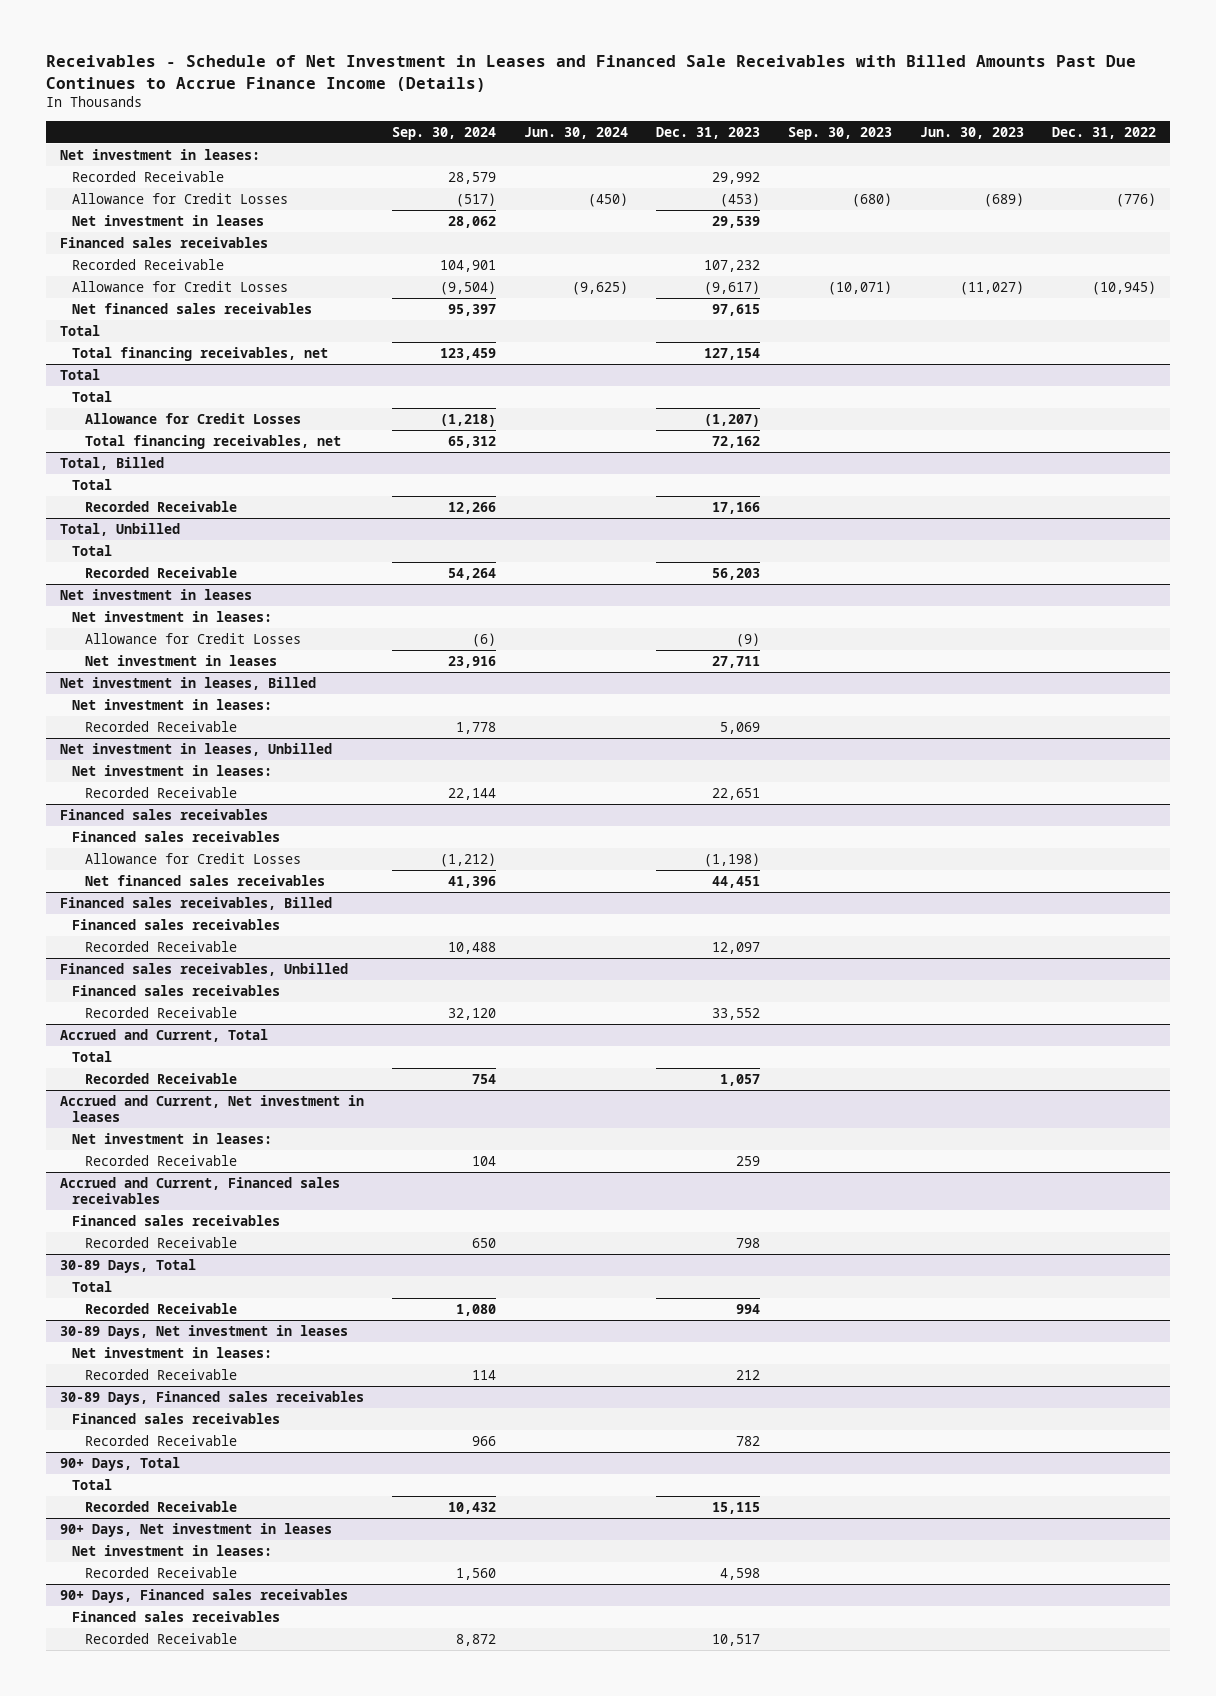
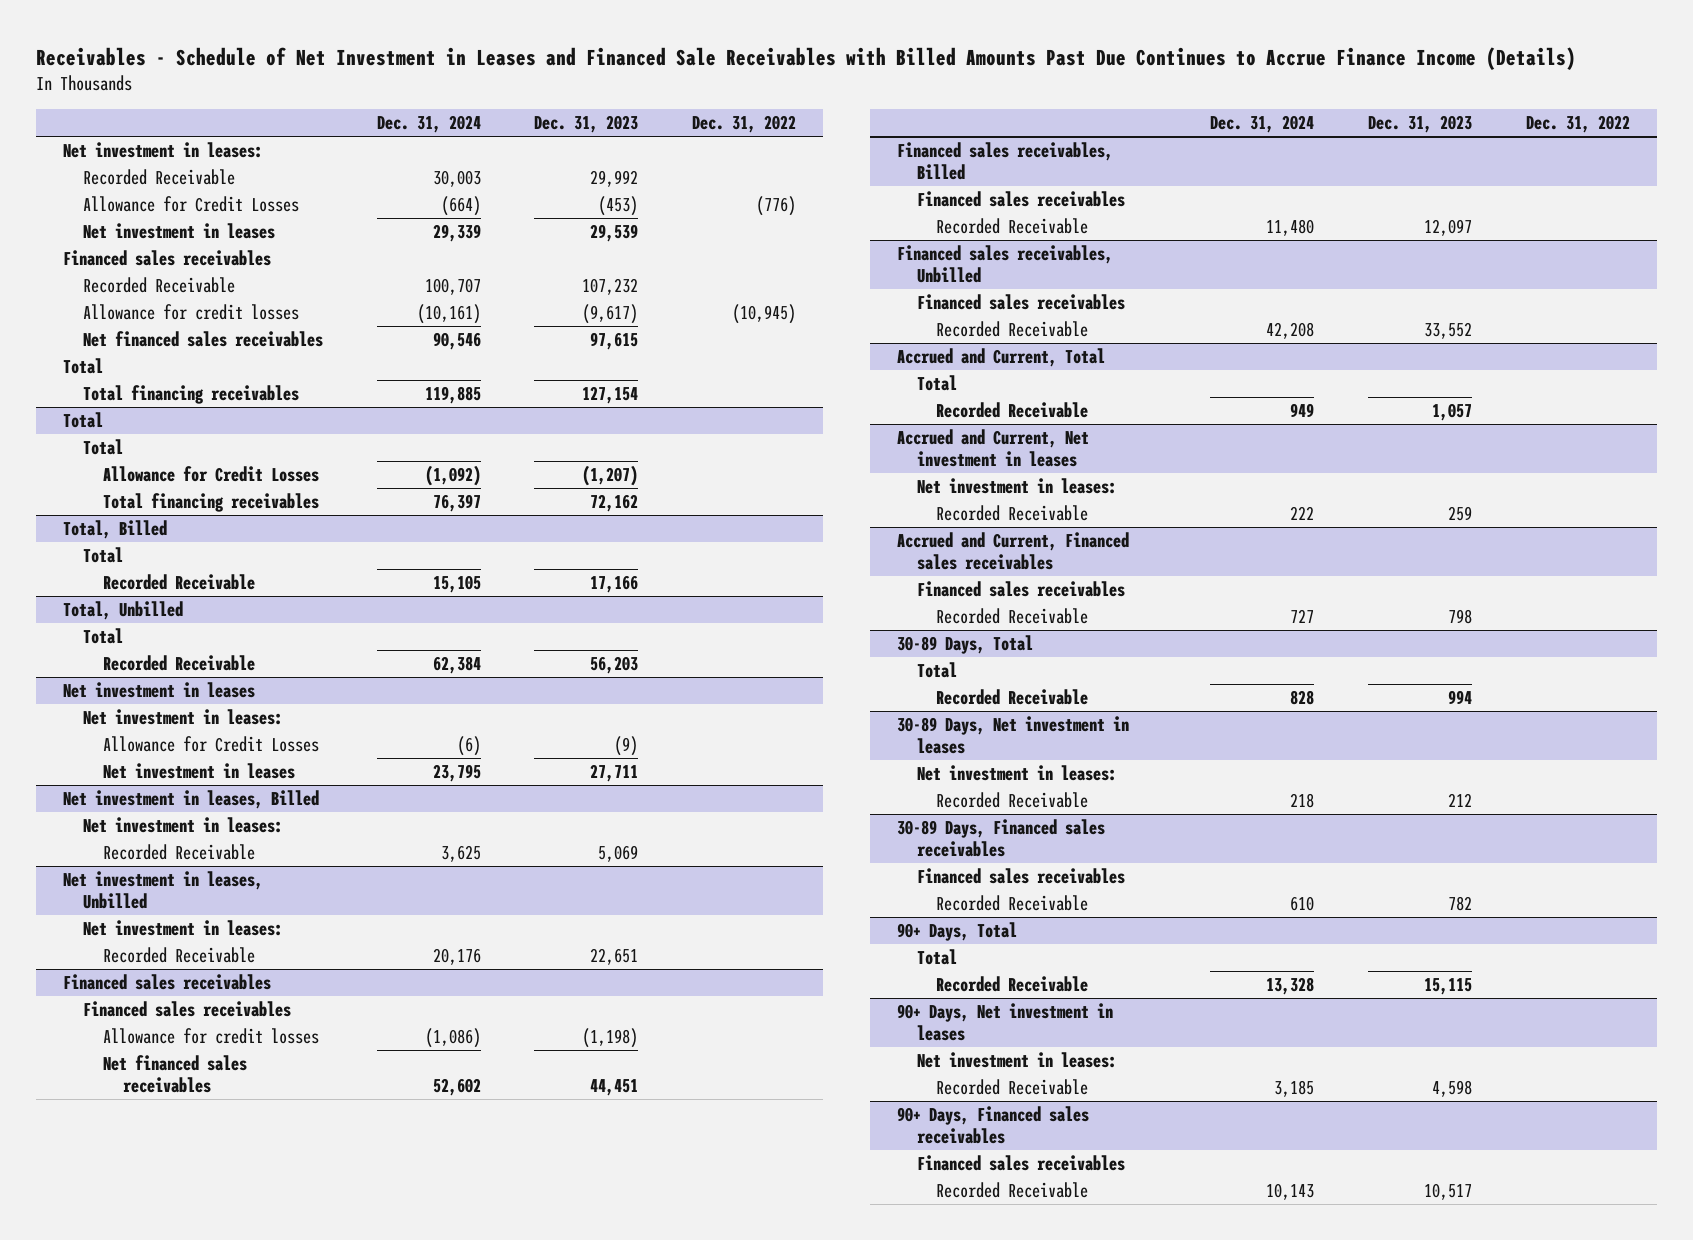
[392,126,497,140] Sep. 30, 2024 -> none
[524,126,629,139] Jun. 30, 2024 -> none
[787,126,892,140] Sep. 30, 2023 -> none
[919,126,1024,139] Jun. 30, 2023 -> none
none -> [376,115,481,134] Dec. 31, 2024
[72,280,289,292] Allowance for Credit Losses -> [82,304,299,321] Allowance for credit losses
[72,346,329,361] Total financing receivables, net -> [82,385,299,405] Total financing receivables
[84,434,341,449] Total financing receivables, net -> [102,493,319,513] Total financing receivables
[84,852,301,864] Allowance for Credit Losses -> [102,1028,319,1045] Allowance for credit losses

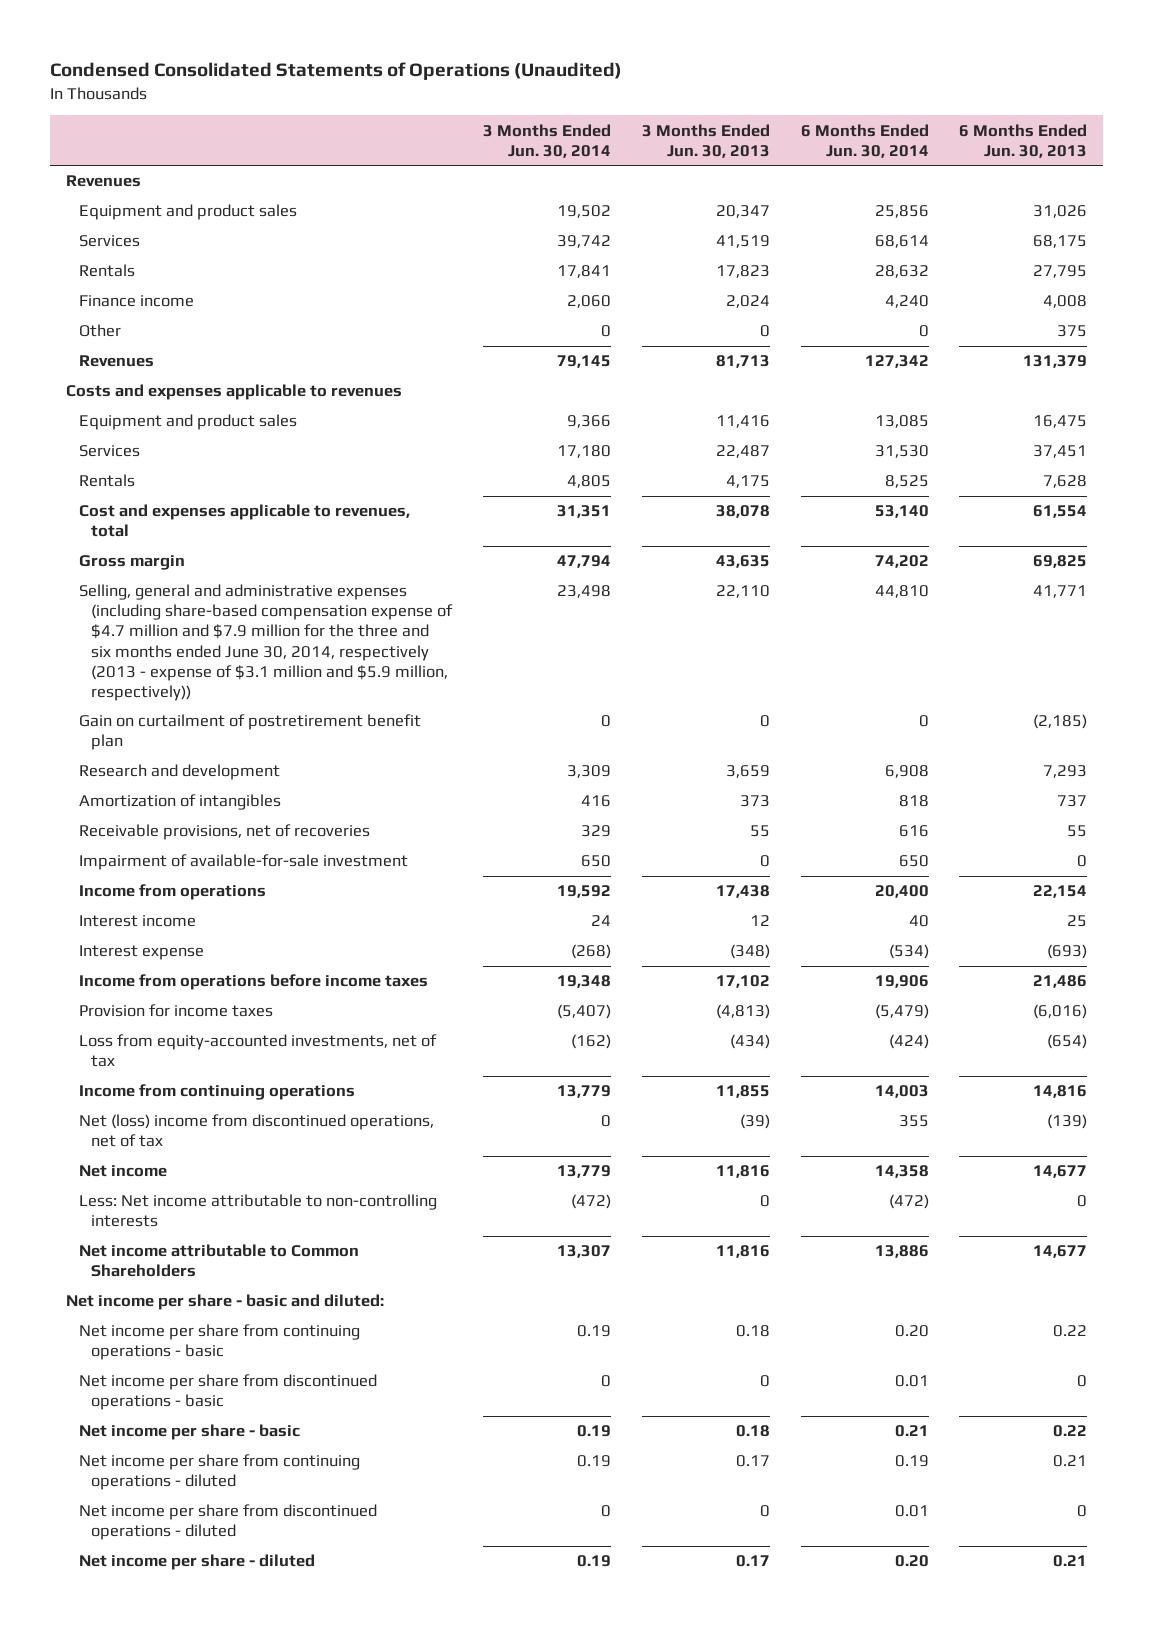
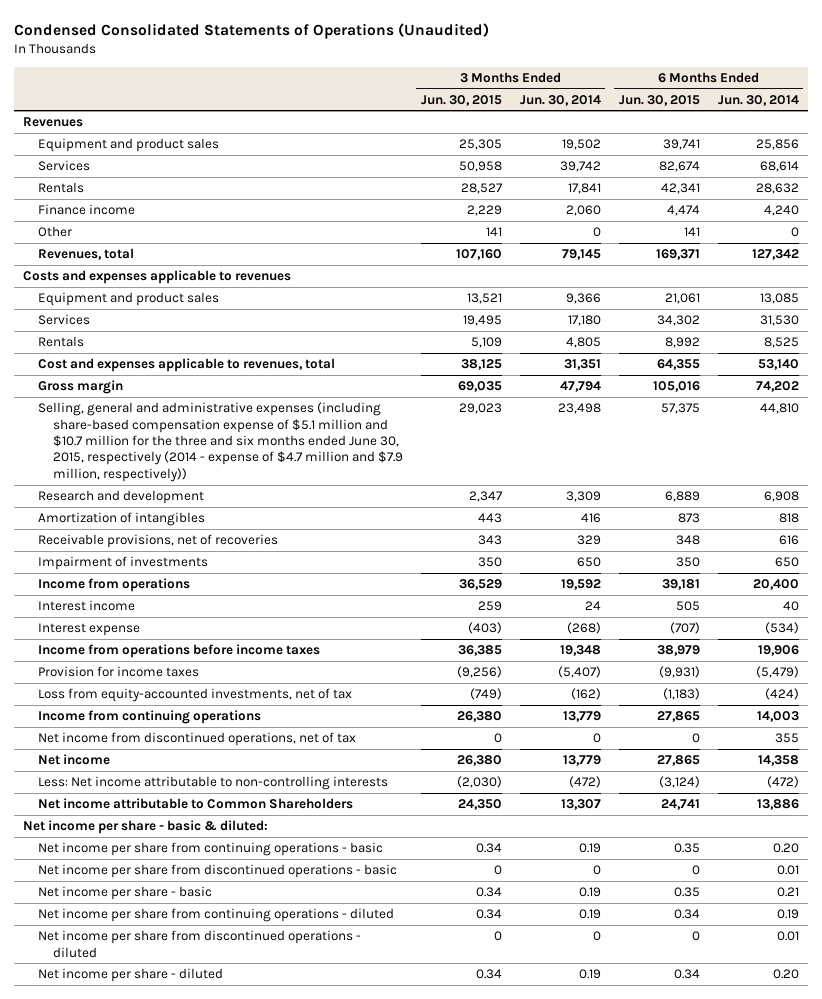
[641,123,770,158] 3 Months Ended Jun. 30, 2013 -> none
[959,123,1088,158] 6 Months Ended Jun. 30, 2013 -> none
none -> [420,94,502,106] Jun. 30, 2015
none -> [618,94,700,106] Jun. 30, 2015
[78,355,154,368] Revenues -> [37,248,134,261] Revenues, total
[78,714,421,751] Gain on curtailment of postretirement benefit plan -> none
[78,584,454,701] Selling, general and administrative expenses (including share-based compensation expense of $4.7 million and $7.9 million for the three and six months ended June 30, 2014, respectively (2013 - expense of $3.1 million and $5.9 million, respectively)) -> [37,402,403,482] Selling, general and administrative expenses (including share-based compensation expense of $5.1 million and $10.7 million for the three and six months ended June 30, 2015, respectively (2014 - expense of $4.7 million and $7.9 million, respectively))
[78,854,408,871] Impairment of available-for-sale investment -> [37,556,208,571] Impairment of investments
[78,1114,434,1148] Net (loss) income from discontinued operations, net of tax -> [37,732,356,747] Net income from discontinued operations, net of tax
[65,1294,384,1311] Net income per share - basic and diluted: -> [23,820,269,835] Net income per share - basic & diluted:

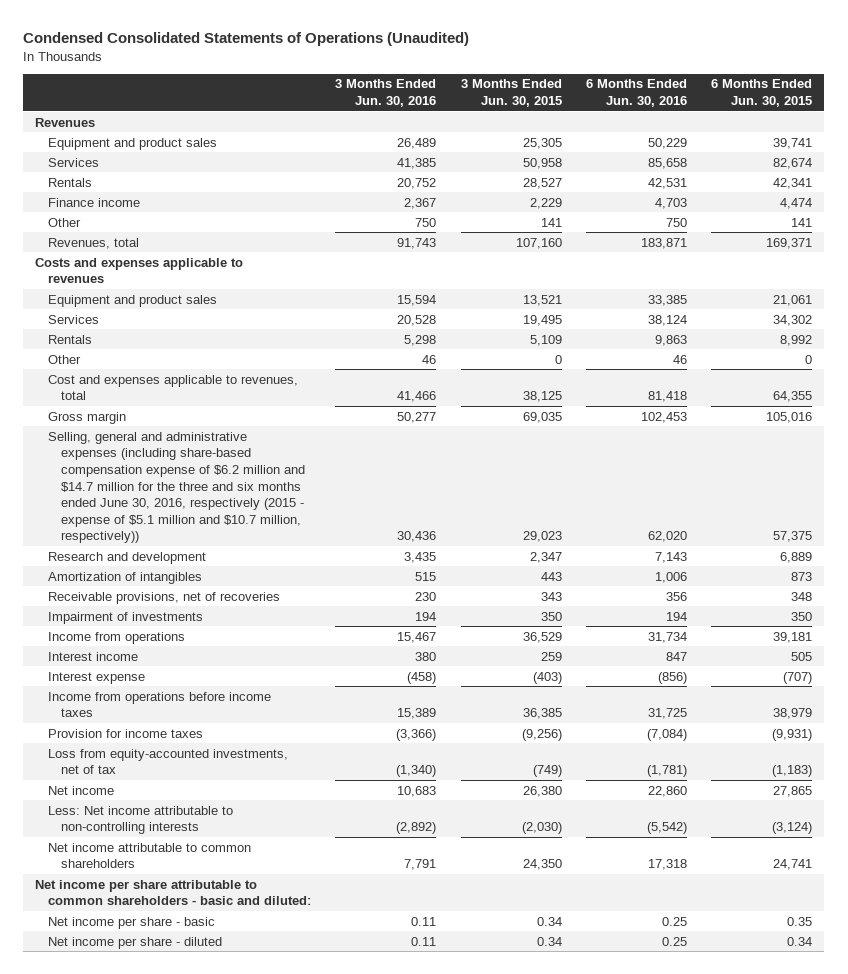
[519,94,601,106] Jun. 30, 2014 -> none
[717,94,799,106] Jun. 30, 2014 -> none
none -> [335,79,437,108] 3 Months Ended Jun. 30, 2016
none -> [586,79,688,108] 6 Months Ended Jun. 30, 2016
none -> [48,354,82,364] Other
[37,402,403,482] Selling, general and administrative expenses (including share-based compensation expense of $5.1 million and $10.7 million for the three and six months ended June 30, 2015, respectively (2014 - expense of $4.7 million and $7.9 million, respectively)) -> [48,431,305,544] Selling, general and administrative expenses (including share-based compensation expense of $6.2 million and $14.7 million for the three and six months ended June 30, 2016, respectively (2015 - expense of $5.1 million and $10.7 million, respectively))
[37,710,261,725] Income from continuing operations -> none
[37,732,356,747] Net income from discontinued operations, net of tax -> none
[37,842,383,857] Net income per share from continuing operations - basic -> none
[37,864,397,879] Net income per share from discontinued operations - basic -> none
[37,798,353,810] Net income attributable to Common Shareholders -> [48,842,252,869] Net income attributable to common shareholders
[23,820,269,835] Net income per share - basic & diluted: -> [35,879,312,906] Net income per share attributable to common shareholders - basic and diluted:
[37,908,394,923] Net income per share from continuing operations - diluted -> none
[37,930,361,958] Net income per share from discontinued operations - diluted -> none

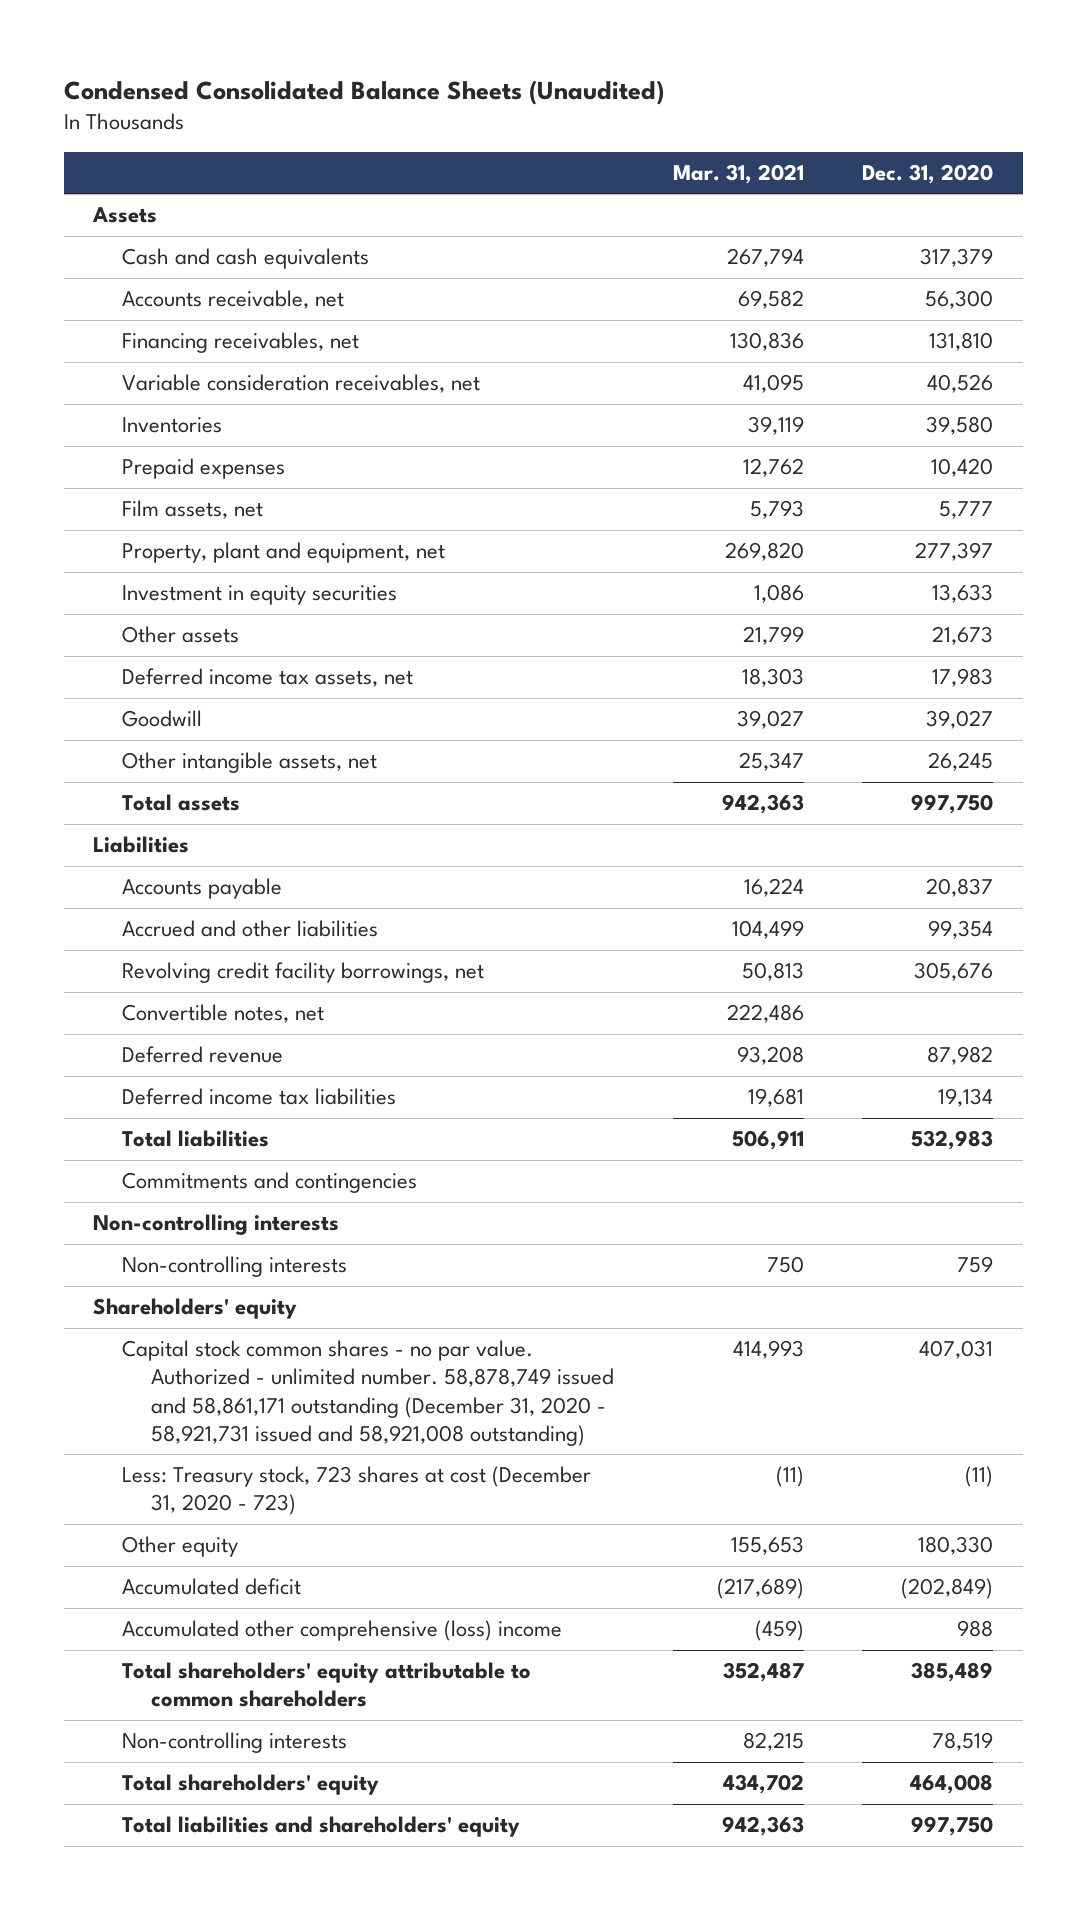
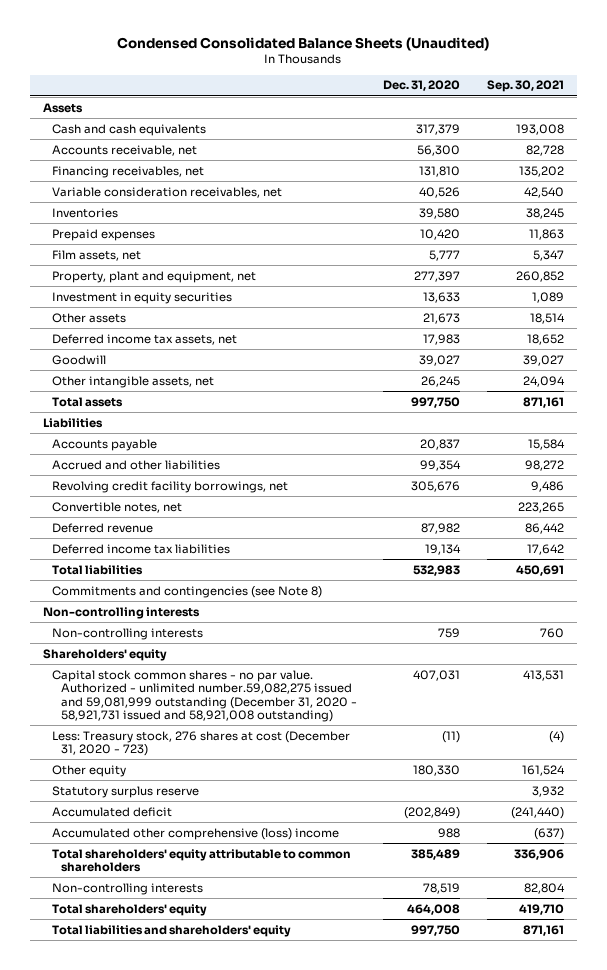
[672,163,804,184] Mar. 31, 2021 -> none
none -> [486,80,564,93] Sep. 30, 2021
[122,1172,418,1194] Commitments and contingencies -> [51,585,322,598] Commitments and contingencies (see Note 8)
[122,1340,615,1446] Capital stock common shares - no par value. Authorized - unlimited number. 58,878,749 issued and 58,861,171 outstanding (December 31, 2020 - 58,921,731 issued and 58,921,008 outstanding) -> [51,669,357,723] Capital stock common shares - no par value. Authorized - unlimited number.59,082,275 issued and 59,081,999 outstanding (December 31, 2020 - 58,921,731 issued and 58,921,008 outstanding)
[122,1466,592,1516] Less: Treasury stock, 723 shares at cost (December 31, 2020 - 723) -> [51,730,350,757] Less: Treasury stock, 276 shares at cost (December 31, 2020 - 723)
none -> [51,785,199,798] Statutory surplus reserve

